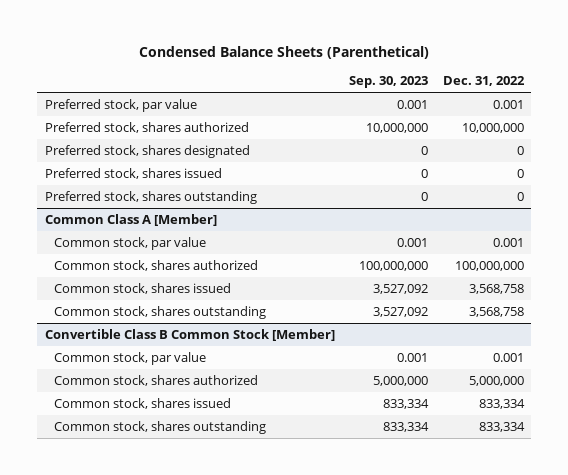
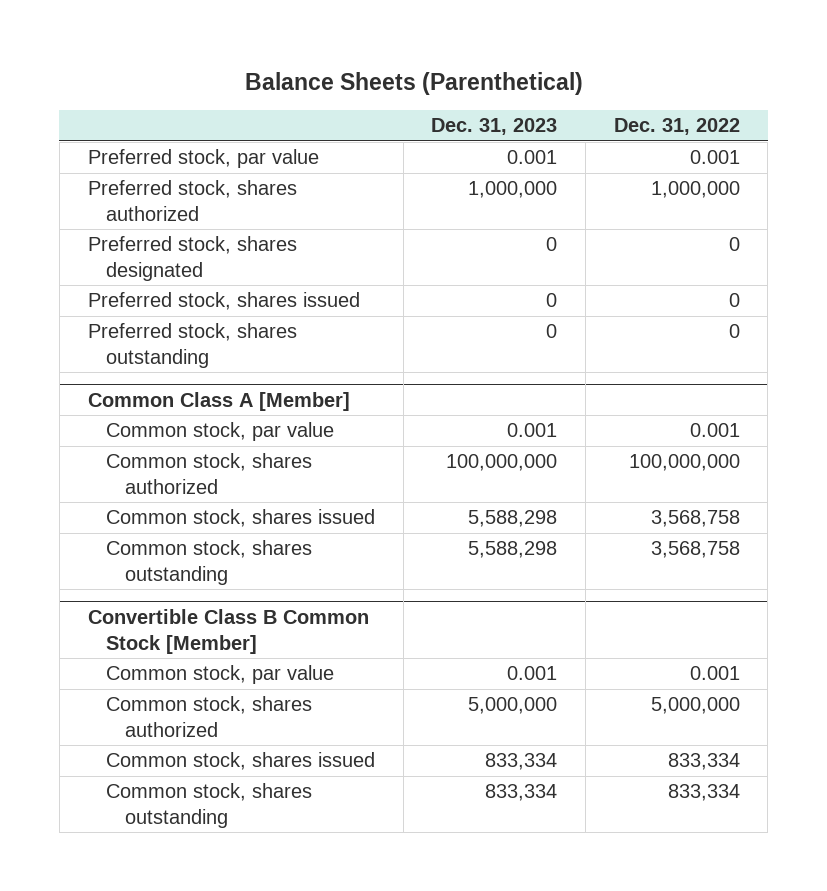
[139,45,430,59] Condensed Balance Sheets (Parenthetical) -> [244,72,583,96] Balance Sheets (Parenthetical)
[349,75,429,88] Sep. 30, 2023 -> none
none -> [431,118,558,136] Dec. 31, 2023
[461,123,524,134] 10,000,000 -> [650,181,740,199] 1,000,000

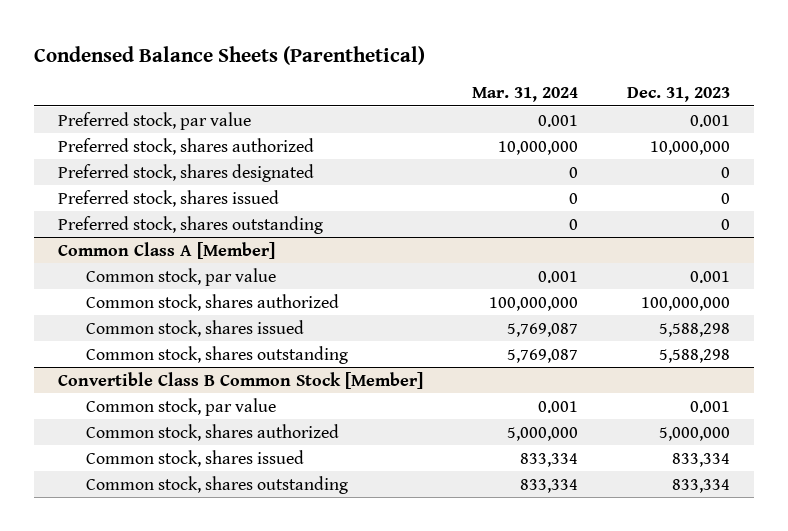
[244,72,583,96] Balance Sheets (Parenthetical) -> [33,45,425,65] Condensed Balance Sheets (Parenthetical)
[613,118,740,136] Dec. 31, 2022 -> none
none -> [472,87,579,103] Mar. 31, 2024
[468,181,558,199] 1,000,000 -> [649,140,730,155] 10,000,000

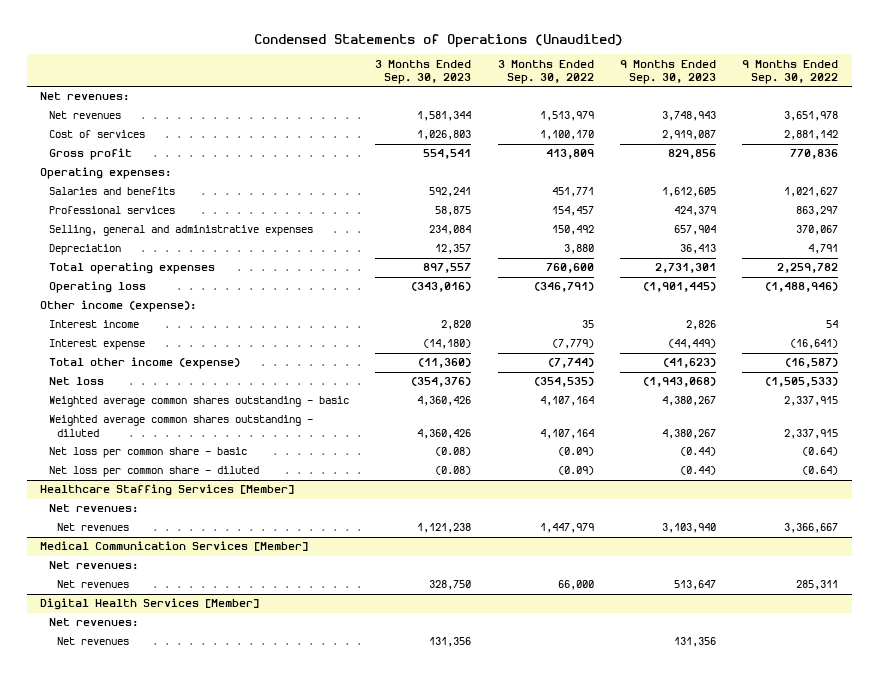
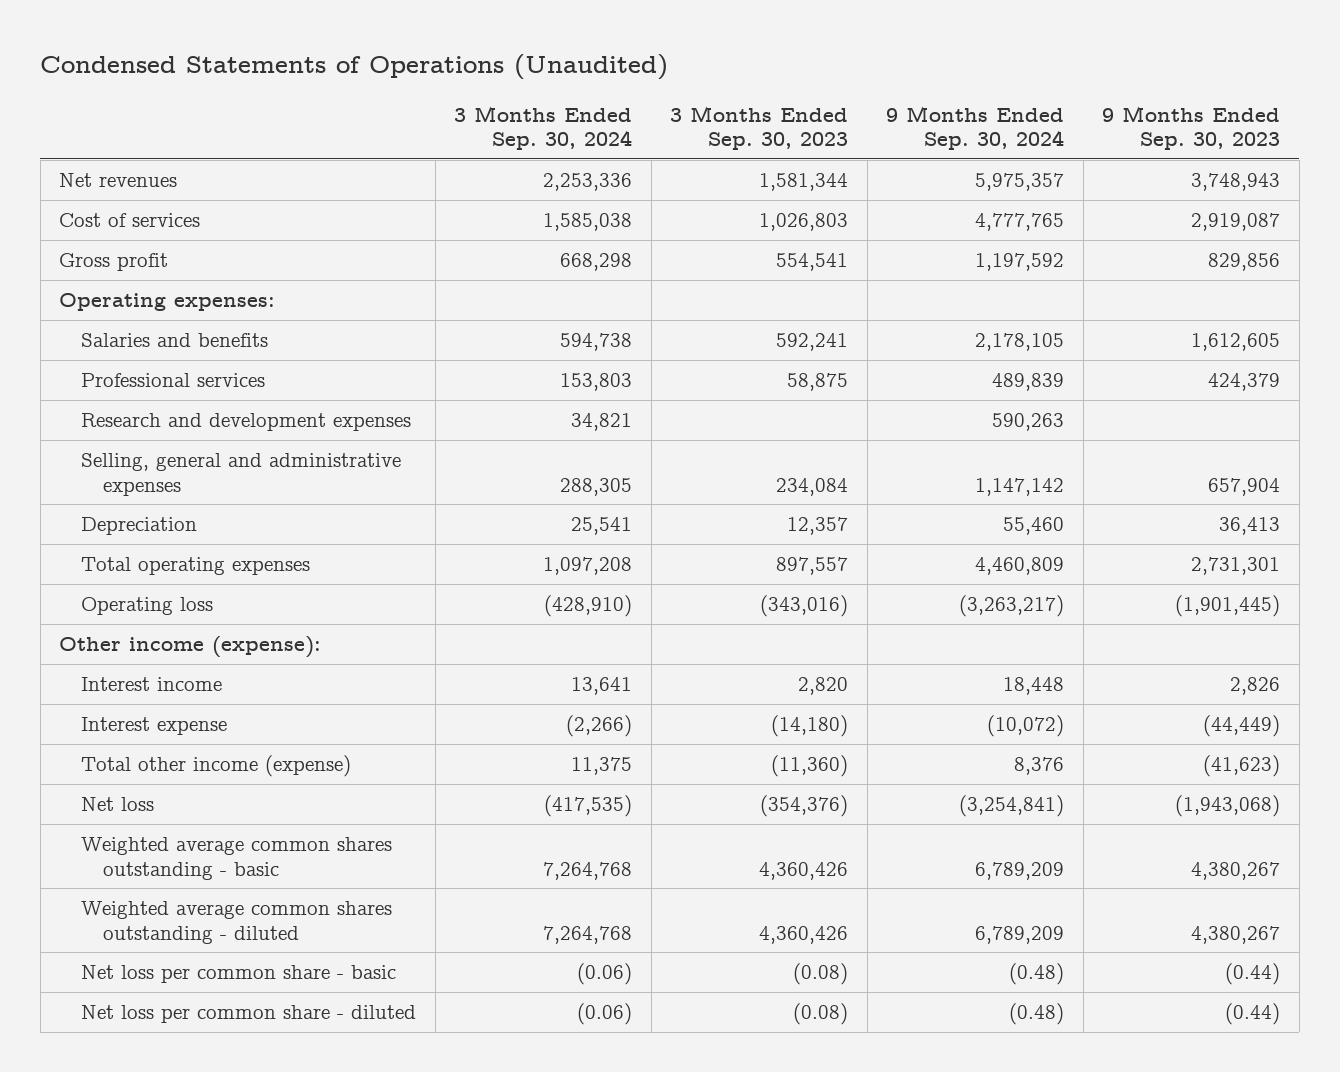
[497,59,594,84] 3 Months Ended Sep. 30, 2022 -> none
[742,59,839,84] 9 Months Ended Sep. 30, 2022 -> none
none -> [454,105,633,151] 3 Months Ended Sep. 30, 2024
none -> [886,105,1065,151] 9 Months Ended Sep. 30, 2024
[40,92,130,102] Net revenues: -> none
none -> [81,413,412,432] Research and development expenses
[40,484,295,497] Healthcare Staffing Services [Member] -> none
[48,504,138,514] Net revenues: -> none
[57,523,130,532] Net revenues -> none
[40,541,309,552] Medical Communication Services [Member] -> none
[48,561,138,571] Net revenues: -> none
[57,580,130,589] Net revenues -> none
[40,598,260,611] Digital Health Services [Member] -> none
[48,618,138,628] Net revenues: -> none
[57,637,130,646] Net revenues -> none

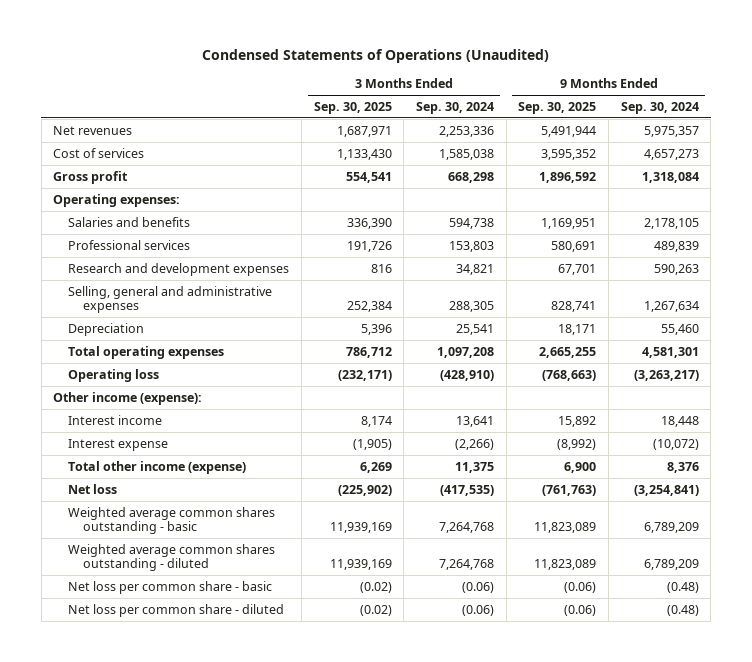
[670,105,849,151] 3 Months Ended Sep. 30, 2023 -> none
[1102,105,1281,151] 9 Months Ended Sep. 30, 2023 -> none
none -> [313,102,392,115] Sep. 30, 2025
none -> [518,102,597,115] Sep. 30, 2025
[975,213,1065,232] 4,777,765 -> [643,148,699,160] 4,657,273
[975,253,1065,272] 1,197,592 -> [641,171,699,183] 1,318,084
[975,477,1065,496] 1,147,142 -> [643,300,699,312] 1,267,634
[975,557,1065,576] 4,460,809 -> [641,346,699,358] 4,581,301

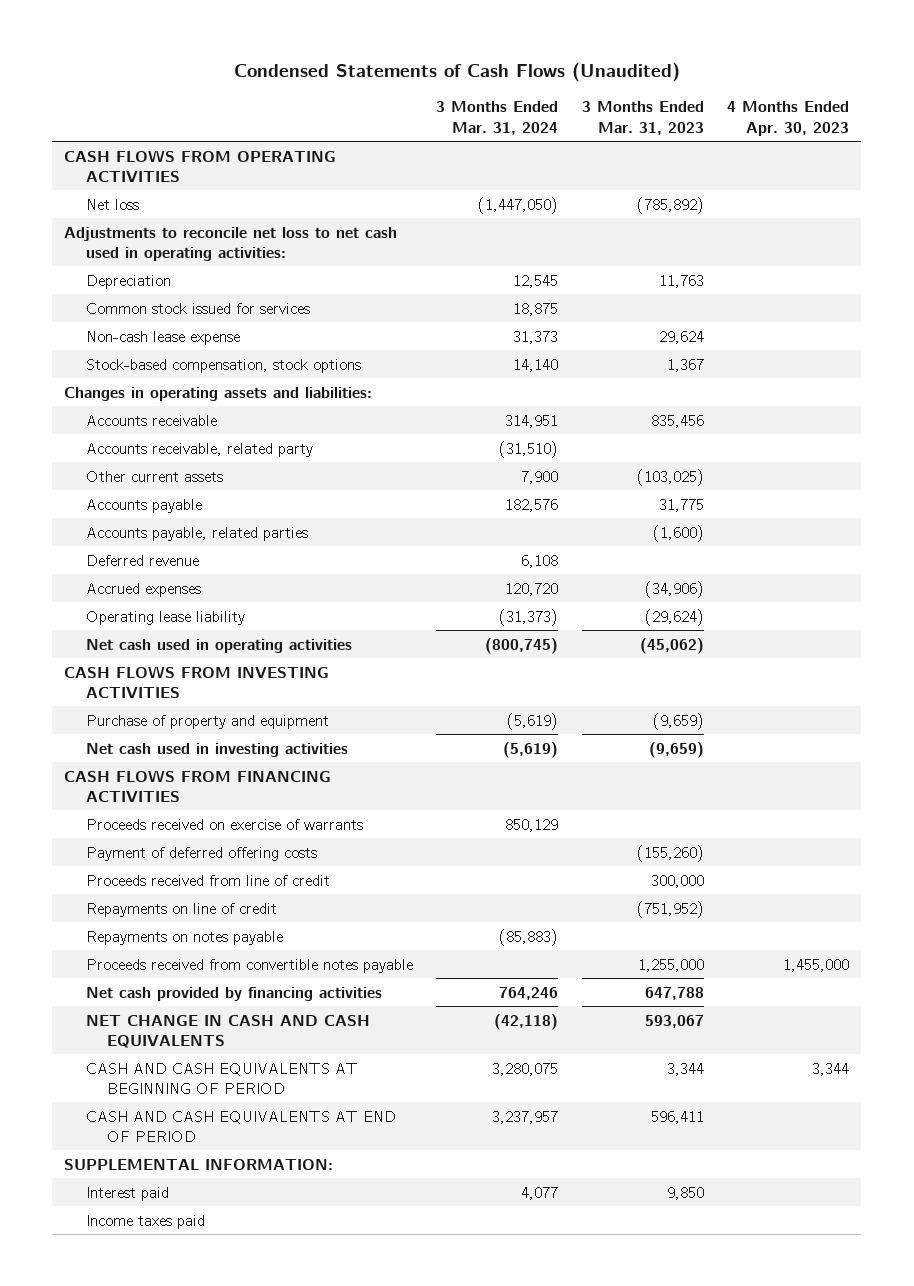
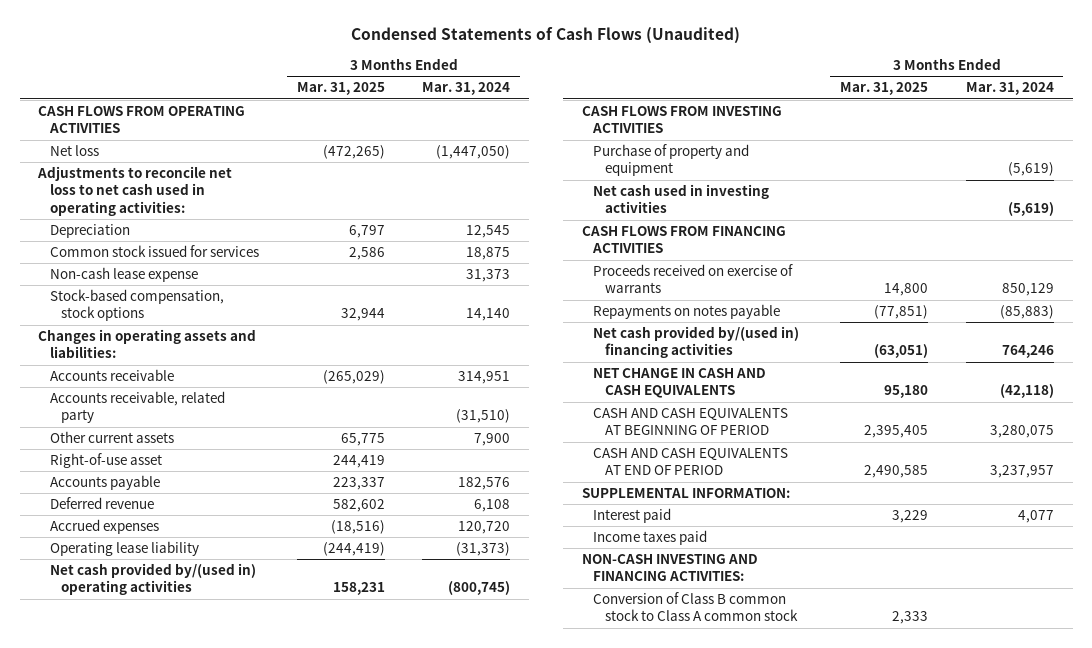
[581,101,704,135] 3 Months Ended Mar. 31, 2023 -> none
[727,101,850,136] 4 Months Ended Apr. 30, 2023 -> none
none -> [296,82,385,96] Mar. 31, 2025
none -> [49,453,162,469] Right-of-use asset
[85,526,308,541] Accounts payable, related parties -> none
[85,638,352,653] Net cash used in operating activities -> [49,563,256,596] Net cash provided by/(used in) operating activities
[85,846,317,861] Payment of deferred offering costs -> none
[85,874,330,886] Proceeds received from line of credit -> none
[85,902,277,917] Repayments on line of credit -> none
[85,958,413,973] Proceeds received from convertible notes payable -> none
[85,986,382,1001] Net cash provided by financing activities -> [593,326,800,359] Net cash provided by/(used in) financing activities
none -> [581,554,758,582] NON-CASH INVESTING AND FINANCING ACTIVITIES:
none -> [593,592,798,622] Conversion of Class B common stock to Class A common stock

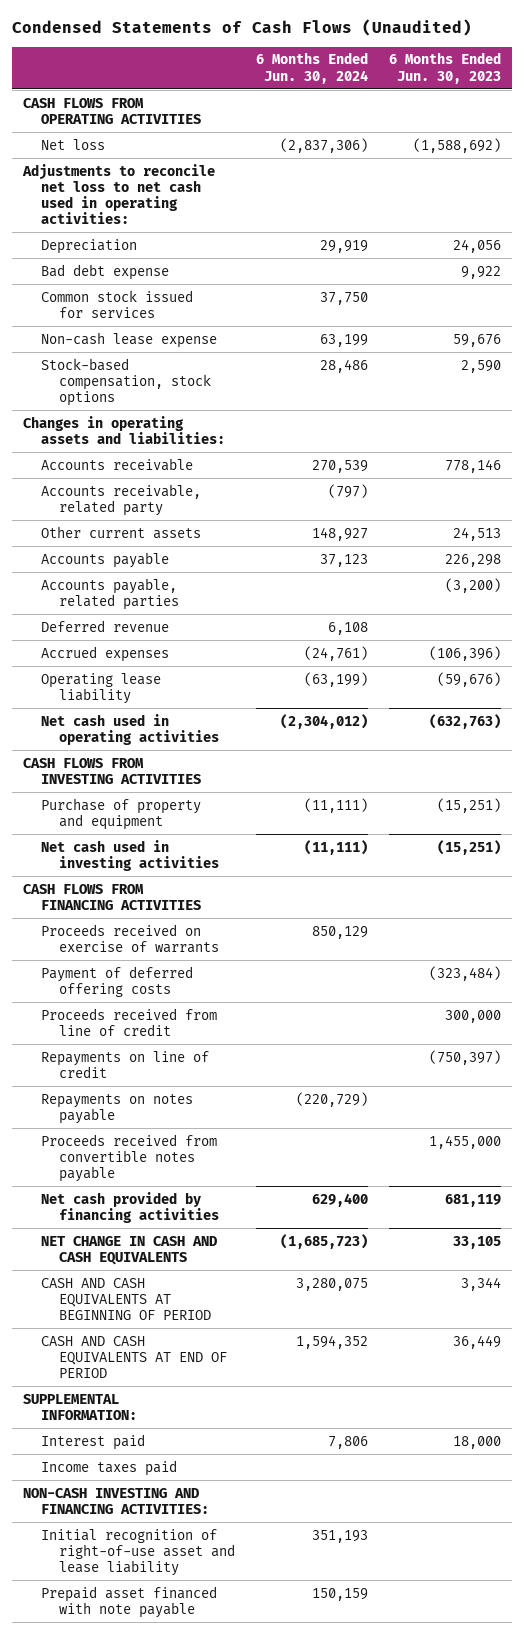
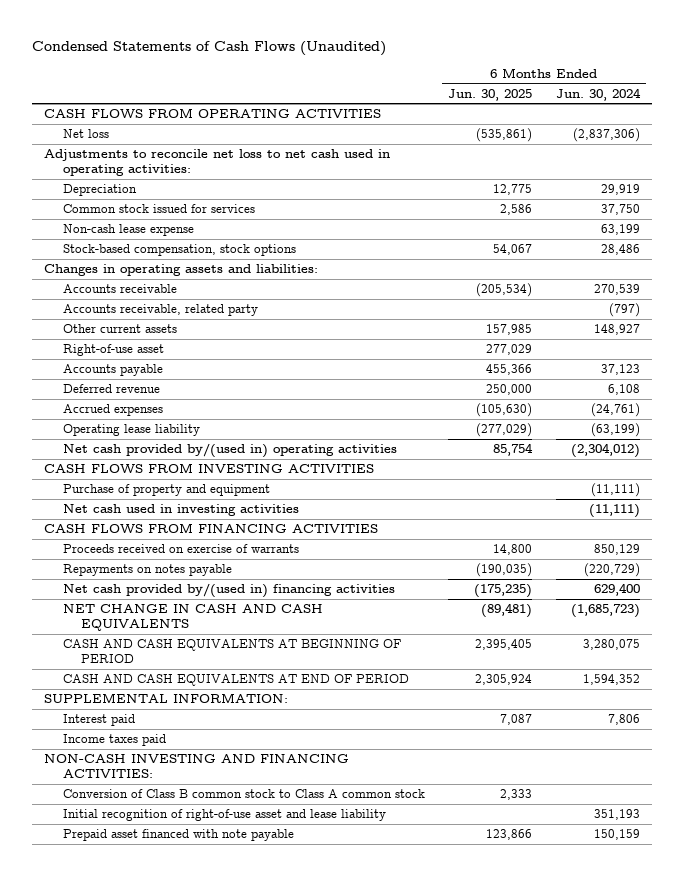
[389,52,502,84] 6 Months Ended Jun. 30, 2023 -> none
none -> [448,88,533,101] Jun. 30, 2025
[40,263,169,280] Bad debt expense -> none
none -> [62,344,164,357] Right-of-use asset
[40,577,179,610] Accounts payable, related parties -> none
[40,713,219,745] Net cash used in operating activities -> [62,443,397,459] Net cash provided by/(used in) operating activities
[40,965,193,997] Payment of deferred offering costs -> none
[40,1007,217,1036] Proceeds received from line of credit -> none
[40,1050,209,1078] Repayments on line of credit -> none
[40,1133,217,1182] Proceeds received from convertible notes payable -> none
[40,1191,219,1223] Net cash provided by financing activities -> [62,583,395,599] Net cash provided by/(used in) financing activities
none -> [62,789,425,799] Conversion of Class B common stock to Class A common stock

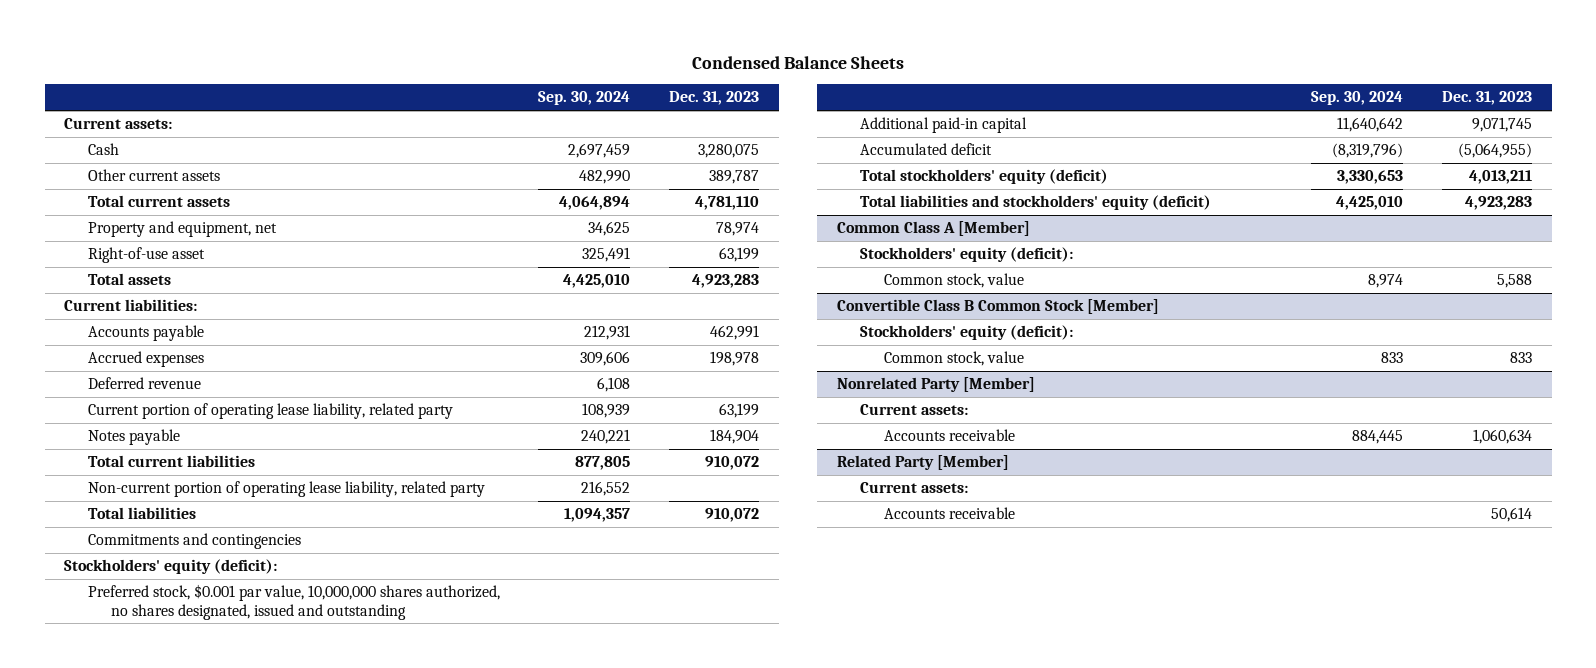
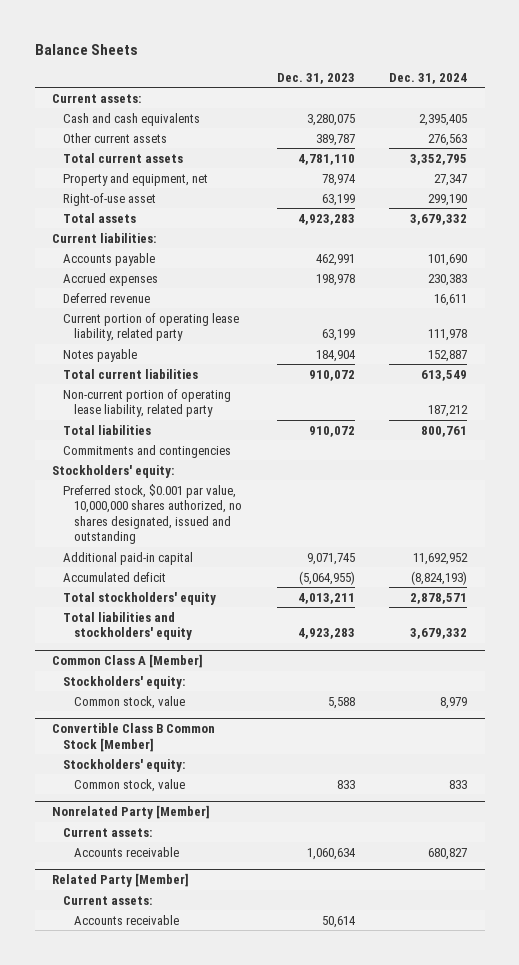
[692,55,905,69] Condensed Balance Sheets -> [34,43,138,55] Balance Sheets
[538,91,631,106] Sep. 30, 2024 -> none
none -> [389,73,468,85] Dec. 31, 2024
[87,143,119,156] Cash -> [63,112,201,126] Cash and cash equivalents
[63,559,277,575] Stockholders' equity (deficit): -> [51,464,174,478] Stockholders' equity:
[860,169,1109,185] Total stockholders' equity (deficit) -> [63,591,217,605] Total stockholders' equity
[860,195,1212,211] Total liabilities and stockholders' equity (deficit) -> [63,611,193,641] Total liabilities and stockholders' equity
[860,247,1074,263] Stockholders' equity (deficit): -> [63,675,186,689] Stockholders' equity:
[860,325,1074,341] Stockholders' equity (deficit): -> [63,758,186,772] Stockholders' equity:

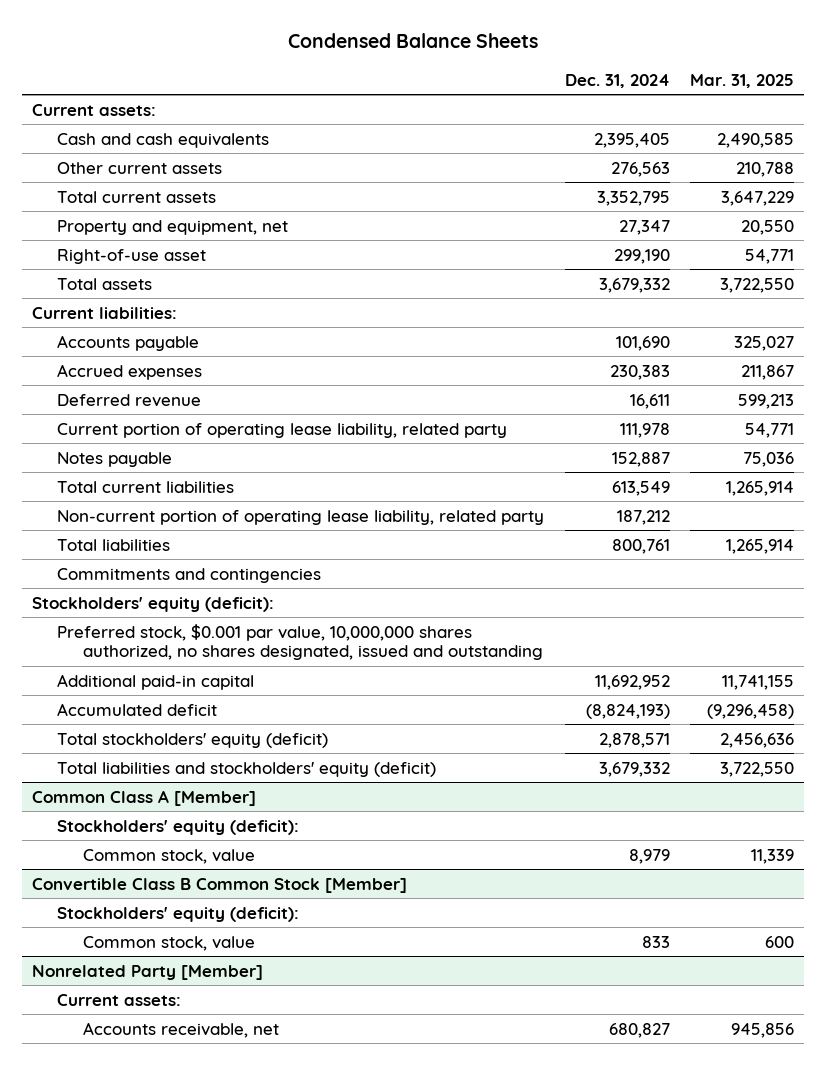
[34,43,138,55] Balance Sheets -> [287,33,538,49] Condensed Balance Sheets
[276,73,355,85] Dec. 31, 2023 -> none
none -> [690,73,795,88] Mar. 31, 2025
[51,464,174,478] Stockholders' equity: -> [31,596,274,612] Stockholders' equity (deficit):
[63,591,217,605] Total stockholders' equity -> [57,732,329,748] Total stockholders' equity (deficit)
[63,611,193,641] Total liabilities and stockholders' equity -> [57,761,437,777] Total liabilities and stockholders' equity (deficit)
[63,675,186,689] Stockholders' equity: -> [57,819,300,835] Stockholders' equity (deficit):
[63,758,186,772] Stockholders' equity: -> [57,906,300,922] Stockholders' equity (deficit):
[51,873,189,888] Related Party [Member] -> none
[63,895,153,905] Current assets: -> none
[74,914,180,925] Accounts receivable -> none
[74,846,180,857] Accounts receivable -> [82,1021,279,1038] Accounts receivable, net

